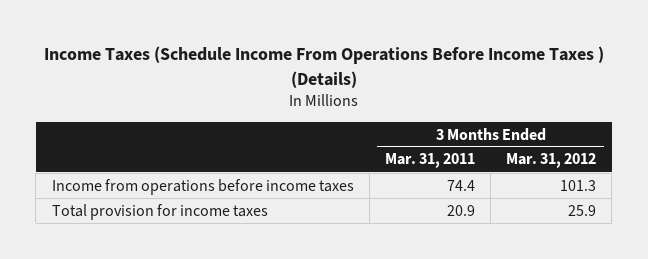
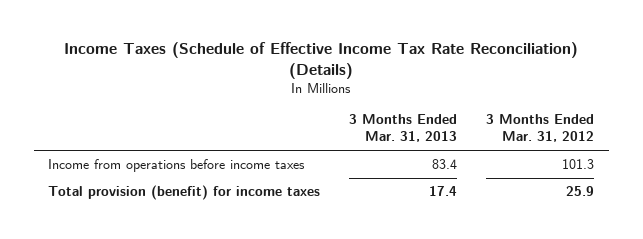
[43,46,604,88] Income Taxes (Schedule Income From Operations Before Income Taxes ) (Details) -> [64,42,579,80] Income Taxes (Schedule of Effective Income Tax Rate Reconciliation) (Details)
[384,153,475,169] Mar. 31, 2011 -> none
none -> [349,114,458,143] 3 Months Ended Mar. 31, 2013
[51,203,268,220] Total provision for income taxes -> [48,185,321,201] Total provision (benefit) for income taxes

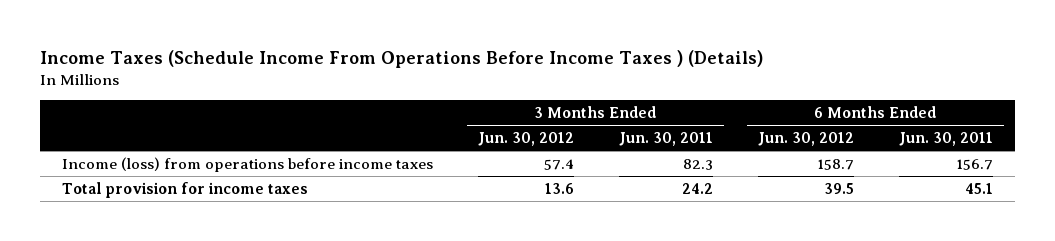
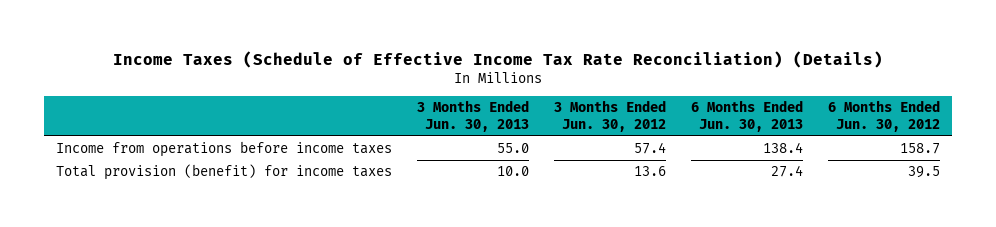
[39,49,763,68] Income Taxes (Schedule Income From Operations Before Income Taxes ) (Details) -> [113,50,884,68] Income Taxes (Schedule of Effective Income Tax Rate Reconciliation) (Details)
[618,132,713,147] Jun. 30, 2011 -> none
[898,132,993,147] Jun. 30, 2011 -> none
none -> [417,100,530,132] 3 Months Ended Jun. 30, 2013
none -> [690,100,803,132] 6 Months Ended Jun. 30, 2013
[62,156,434,172] Income (loss) from operations before income taxes -> [56,141,393,158] Income from operations before income taxes
[62,181,309,198] Total provision for income taxes -> [56,164,393,181] Total provision (benefit) for income taxes

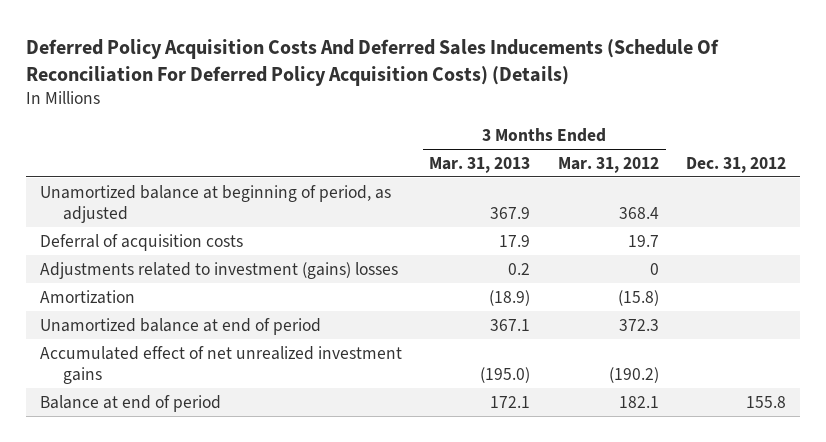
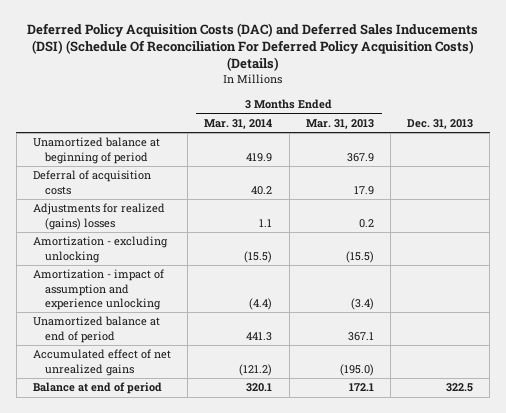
[26,38,720,86] Deferred Policy Acquisition Costs And Deferred Sales Inducements (Schedule Of Reconciliation For Deferred Policy Acquisition Costs) (Details) -> [27,22,479,72] Deferred Policy Acquisition Costs (DAC) and Deferred Sales Inducements (DSI) (Schedule Of Reconciliation For Deferred Policy Acquisition Costs) (Details)
[557,156,659,173] Mar. 31, 2012 -> none
[685,156,786,173] Dec. 31, 2012 -> none
none -> [204,118,273,129] Mar. 31, 2014
none -> [407,118,474,129] Dec. 31, 2013
[40,184,392,223] Unamortized balance at beginning of period, as adjusted -> [33,137,161,164] Unamortized balance at beginning of period
[40,289,136,304] Amortization -> none
[40,261,399,279] Adjustments related to investment (gains) losses -> [33,203,166,230] Adjustments for realized (gains) losses
none -> [33,236,169,263] Amortization - excluding unlocking
none -> [33,269,165,311] Amortization - impact of assumption and experience unlocking
[40,345,403,384] Accumulated effect of net unrealized investment gains -> [33,349,172,376] Accumulated effect of net unrealized gains

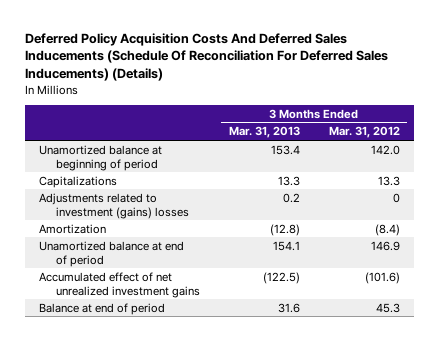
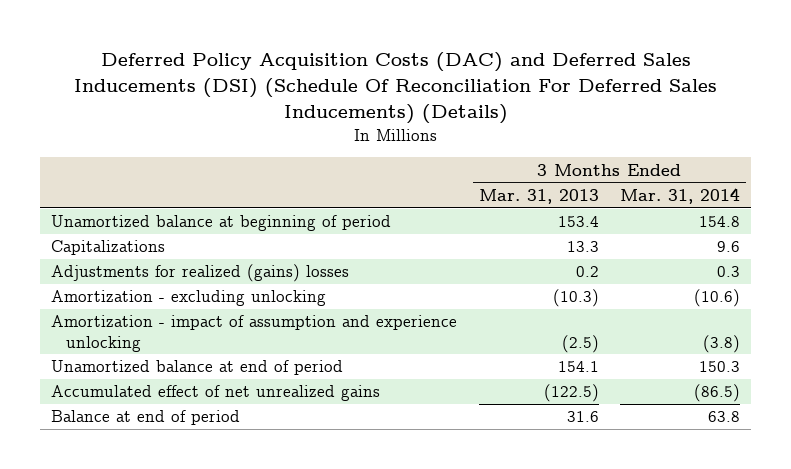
[24,32,388,82] Deferred Policy Acquisition Costs And Deferred Sales Inducements (Schedule Of Reconciliation For Deferred Sales Inducements) (Details) -> [73,52,717,125] Deferred Policy Acquisition Costs (DAC) and Deferred Sales Inducements (DSI) (Schedule Of Reconciliation For Deferred Sales Inducements) (Details)
[328,126,400,139] Mar. 31, 2012 -> none
none -> [620,187,741,204] Mar. 31, 2014
[39,223,107,234] Amortization -> none
[39,192,189,219] Adjustments related to investment (gains) losses -> [50,264,349,283] Adjustments for realized (gains) losses
none -> [50,290,326,307] Amortization - excluding unlocking
none -> [50,315,457,352] Amortization - impact of assumption and experience unlocking
[39,271,200,298] Accumulated effect of net unrealized investment gains -> [50,385,380,402] Accumulated effect of net unrealized gains

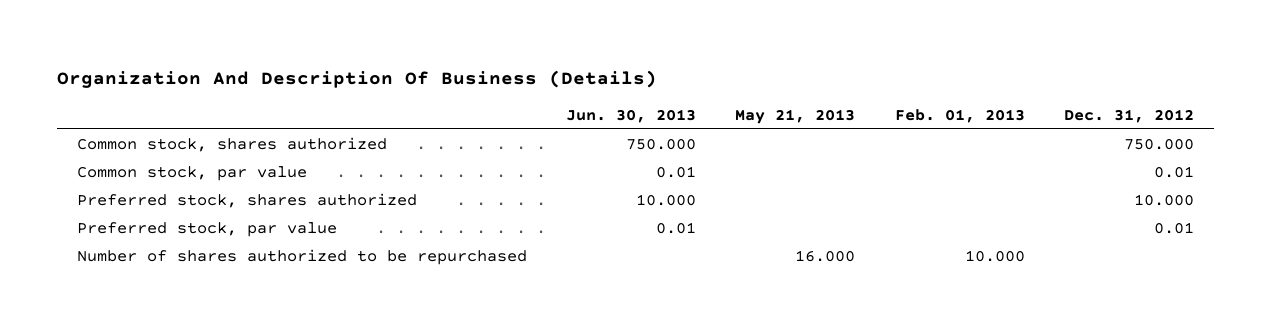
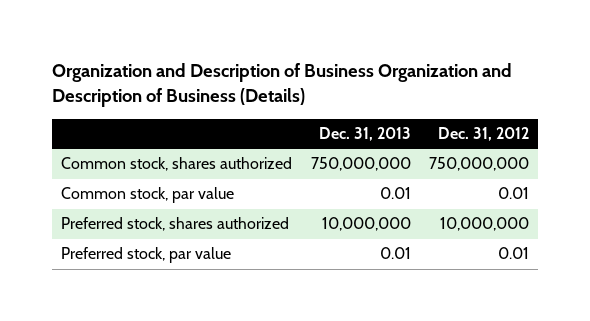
[57,69,658,88] Organization And Description Of Business (Details) -> [52,63,513,108] Organization and Description of Business Organization and Description of Business (Details)
[566,108,697,123] Jun. 30, 2013 -> none
[735,108,856,124] May 21, 2013 -> none
[894,108,1025,123] Feb. 01, 2013 -> none
none -> [318,126,411,141] Dec. 31, 2013
[1123,138,1194,151] 750.000 -> [428,157,529,172] 750,000,000
[1133,194,1194,207] 10.000 -> [439,217,529,232] 10,000,000
[76,249,527,266] Number of shares authorized to be repurchased -> none

